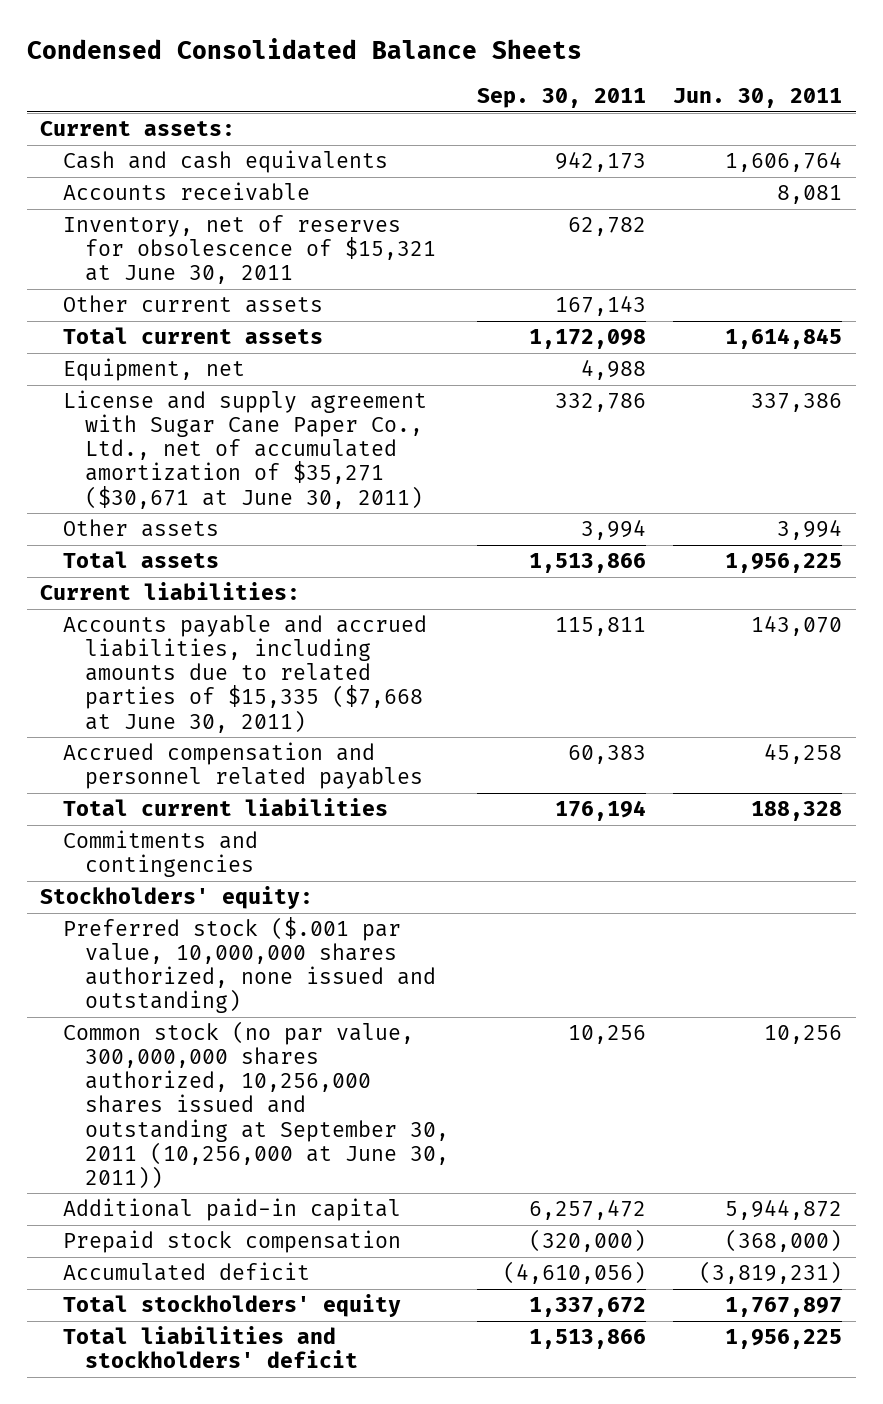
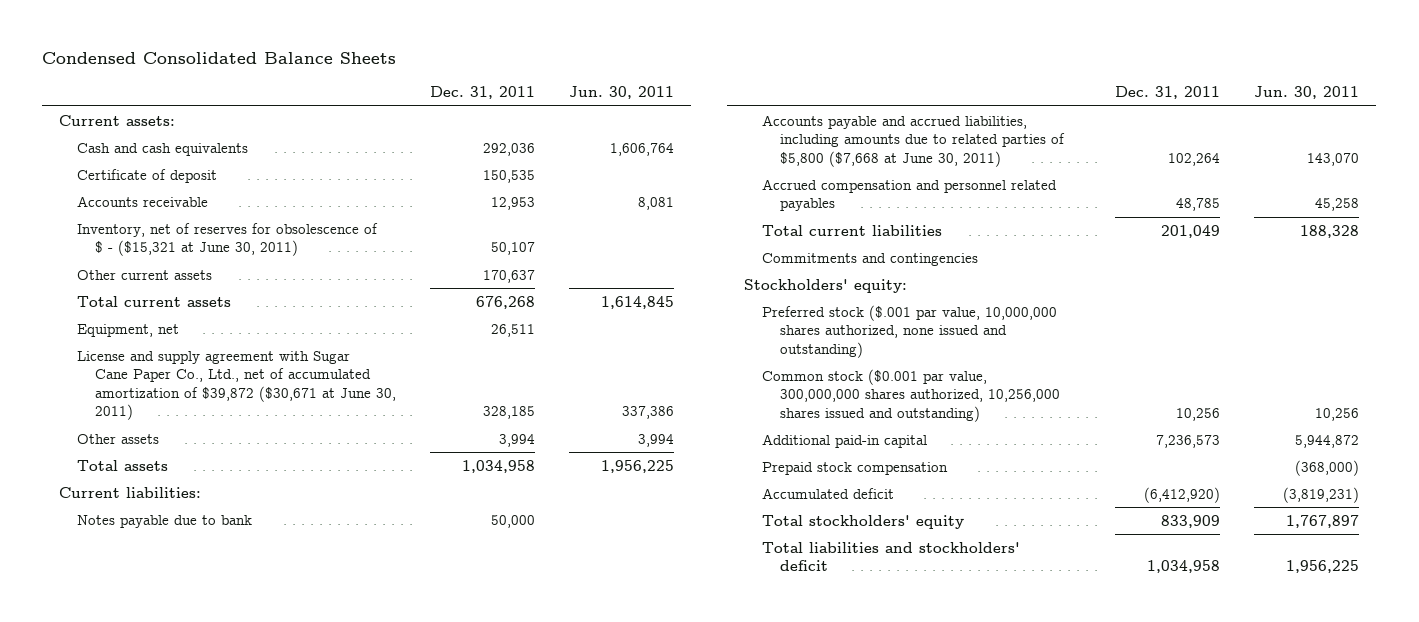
[476,88,646,109] Sep. 30, 2011 -> none
none -> [430,86,536,100] Dec. 31, 2011
none -> [77,168,218,183] Certificate of deposit
[62,215,437,285] Inventory, net of reserves for obsolescence of $15,321 at June 30, 2011 -> [77,222,379,257] Inventory, net of reserves for obsolescence of $ - ($15,321 at June 30, 2011)
[62,390,427,509] License and supply agreement with Sugar Cane Paper Co., Ltd., net of accumulated amortization of $35,271 ($30,671 at June 30, 2011) -> [77,350,397,421] License and supply agreement with Sugar Cane Paper Co., Ltd., net of accumulated amortization of $39,872 ($30,671 at June 30, 2011)
none -> [77,514,253,528] Notes payable due to bank
[62,615,427,733] Accounts payable and accrued liabilities, including amounts due to related parties of $15,335 ($7,668 at June 30, 2011) -> [762,114,1066,167] Accounts payable and accrued liabilities, including amounts due to related parties of $5,800 ($7,668 at June 30, 2011)
[62,1021,450,1189] Common stock (no par value, 300,000,000 shares authorized, 10,256,000 shares issued and outstanding at September 30, 2011 (10,256,000 at June 30, 2011)) -> [762,368,1061,422] Common stock ($0.001 par value, 300,000,000 shares authorized, 10,256,000 shares issued and outstanding)

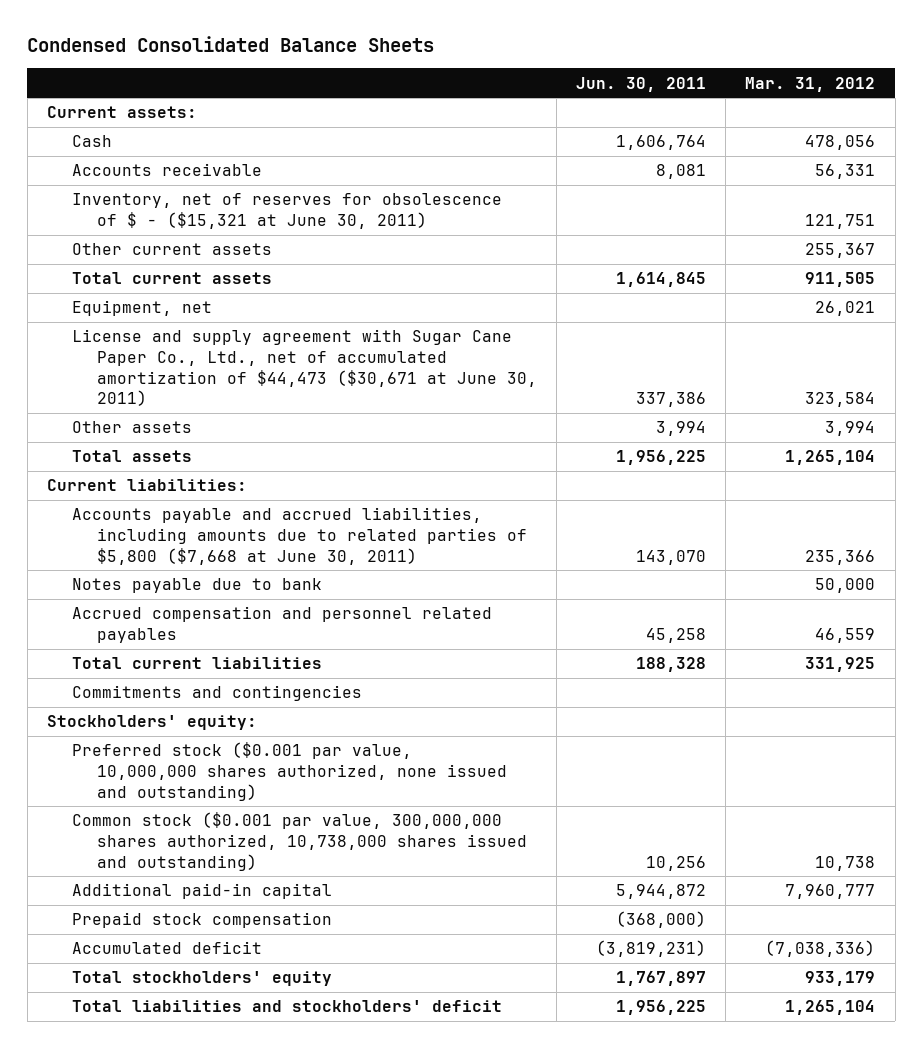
[430,86,536,100] Dec. 31, 2011 -> none
none -> [745,76,876,92] Mar. 31, 2012
[77,168,218,183] Certificate of deposit -> none
[77,142,249,156] Cash and cash equivalents -> [71,135,112,148] Cash
[77,350,397,421] License and supply agreement with Sugar Cane Paper Co., Ltd., net of accumulated amortization of $39,872 ($30,671 at June 30, 2011) -> [71,329,537,407] License and supply agreement with Sugar Cane Paper Co., Ltd., net of accumulated amortization of $44,473 ($30,671 at June 30, 2011)
[77,514,253,528] Notes payable due to bank -> [71,578,322,594] Notes payable due to bank
[762,304,1058,358] Preferred stock ($.001 par value, 10,000,000 shares authorized, none issued and outstanding) -> [71,742,507,801] Preferred stock ($0.001 par value, 10,000,000 shares authorized, none issued and outstanding)
[762,368,1061,422] Common stock ($0.001 par value, 300,000,000 shares authorized, 10,256,000 shares issued and outstanding) -> [71,812,527,871] Common stock ($0.001 par value, 300,000,000 shares authorized, 10,738,000 shares issued and outstanding)

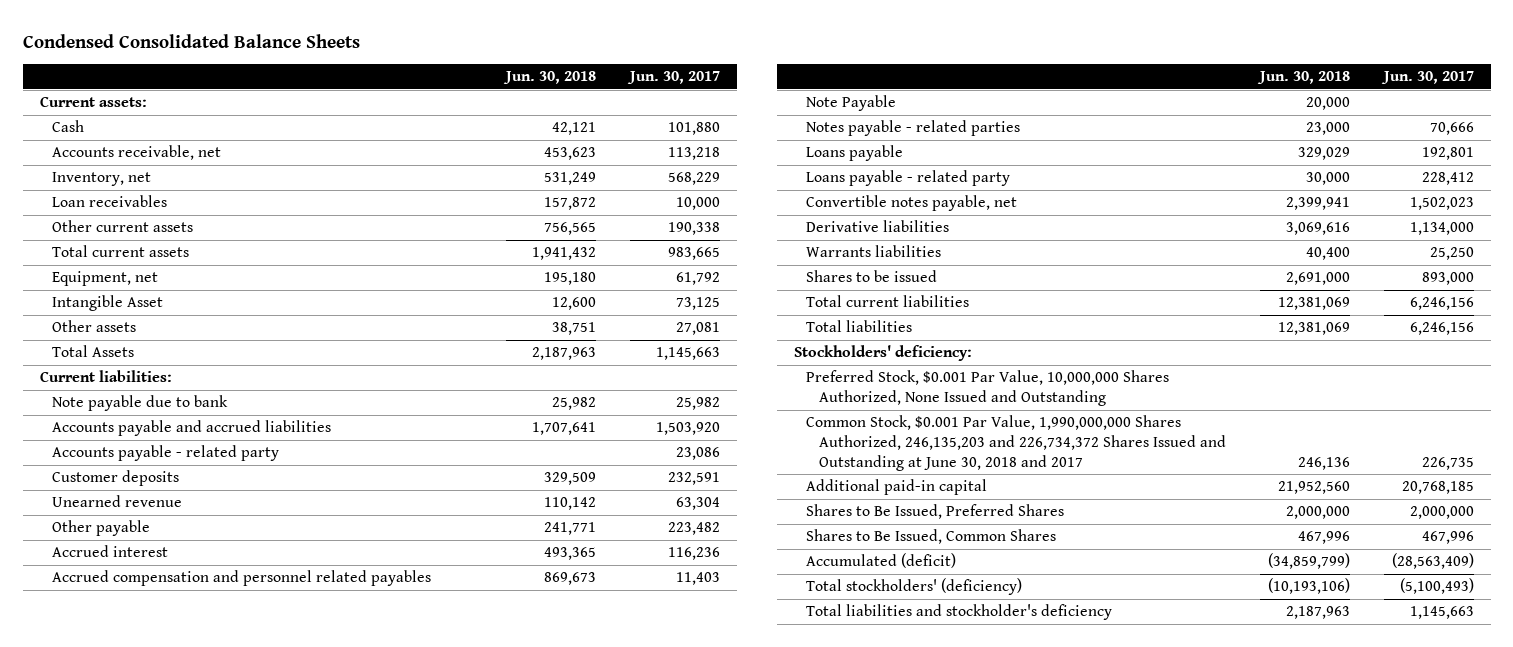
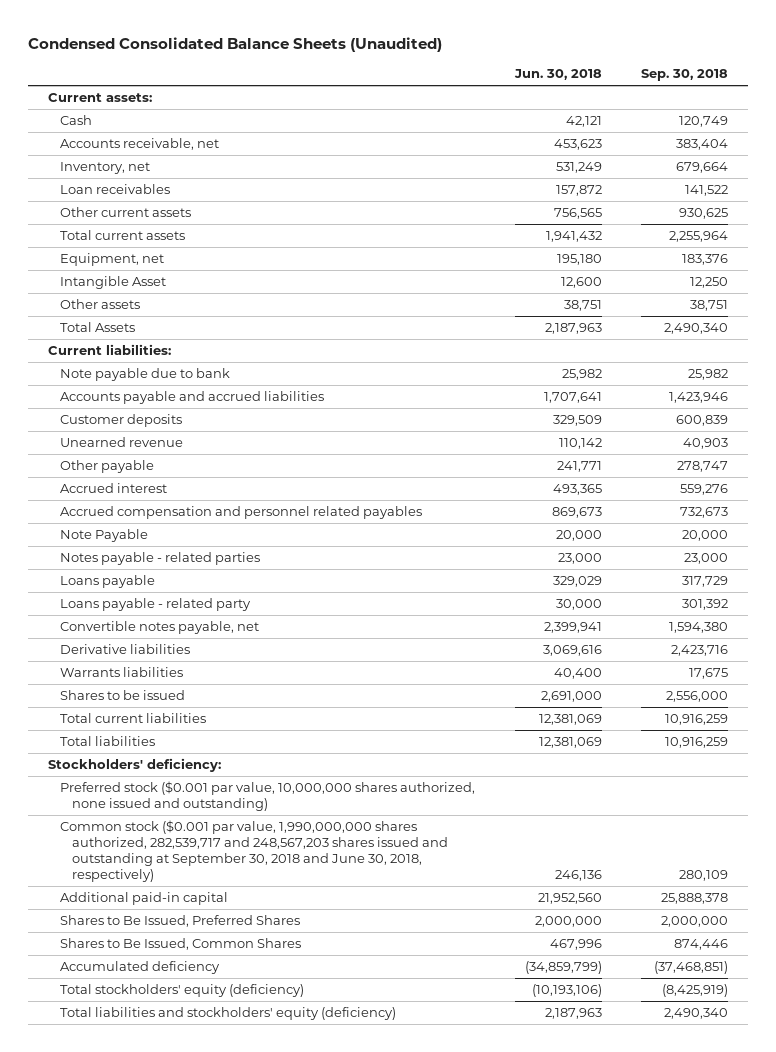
[22,33,360,48] Condensed Consolidated Balance Sheets -> [28,36,443,52] Condensed Consolidated Balance Sheets (Unaudited)
[626,71,720,85] Jun. 30, 2017 -> none
none -> [641,69,729,82] Sep. 30, 2018
[52,445,280,462] Accounts payable - related party -> none
[806,370,1170,407] Preferred Stock, $0.001 Par Value, 10,000,000 Shares Authorized, None Issued and Outstanding -> [60,781,476,812] Preferred stock ($0.001 par value, 10,000,000 shares authorized, none issued and outstanding)
[806,415,1226,471] Common Stock, $0.001 Par Value, 1,990,000,000 Shares Authorized, 246,135,203 and 226,734,372 Shares Issued and Outstanding at June 30, 2018 and 2017 -> [60,820,449,883] Common stock ($0.001 par value, 1,990,000,000 shares authorized, 282,539,717 and 248,567,203 shares issued and outstanding at September 30, 2018 and June 30, 2018, respectively)
[806,553,957,569] Accumulated (deficit) -> [60,961,221,975] Accumulated deficiency
[806,578,1023,596] Total stockholders' (deficiency) -> [60,984,305,998] Total stockholders' equity (deficiency)
[806,604,1113,621] Total liabilities and stockholder's deficiency -> [60,1007,397,1021] Total liabilities and stockholders' equity (deficiency)

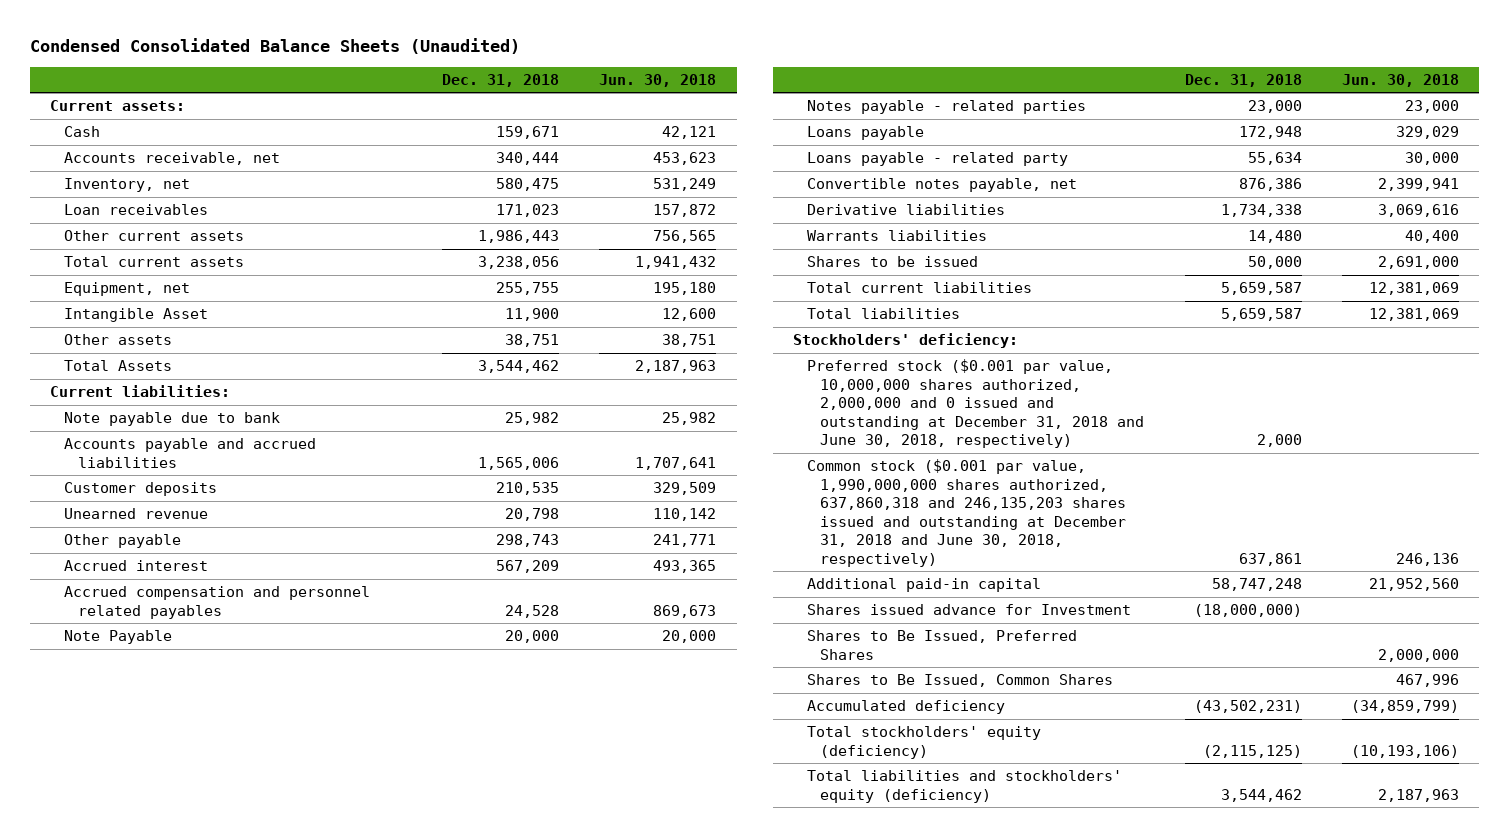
[641,69,729,82] Sep. 30, 2018 -> none
none -> [442,73,560,87] Dec. 31, 2018
[60,781,476,812] Preferred stock ($0.001 par value, 10,000,000 shares authorized, none issued and outstanding) -> [806,359,1145,449] Preferred stock ($0.001 par value, 10,000,000 shares authorized, 2,000,000 and 0 issued and outstanding at December 31, 2018 and June 30, 2018, respectively)
[60,820,449,883] Common stock ($0.001 par value, 1,990,000,000 shares authorized, 282,539,717 and 248,567,203 shares issued and outstanding at September 30, 2018 and June 30, 2018, respectively) -> [806,459,1127,567] Common stock ($0.001 par value, 1,990,000,000 shares authorized, 637,860,318 and 246,135,203 shares issued and outstanding at December 31, 2018 and June 30, 2018, respectively)
none -> [806,604,1131,616] Shares issued advance for Investment

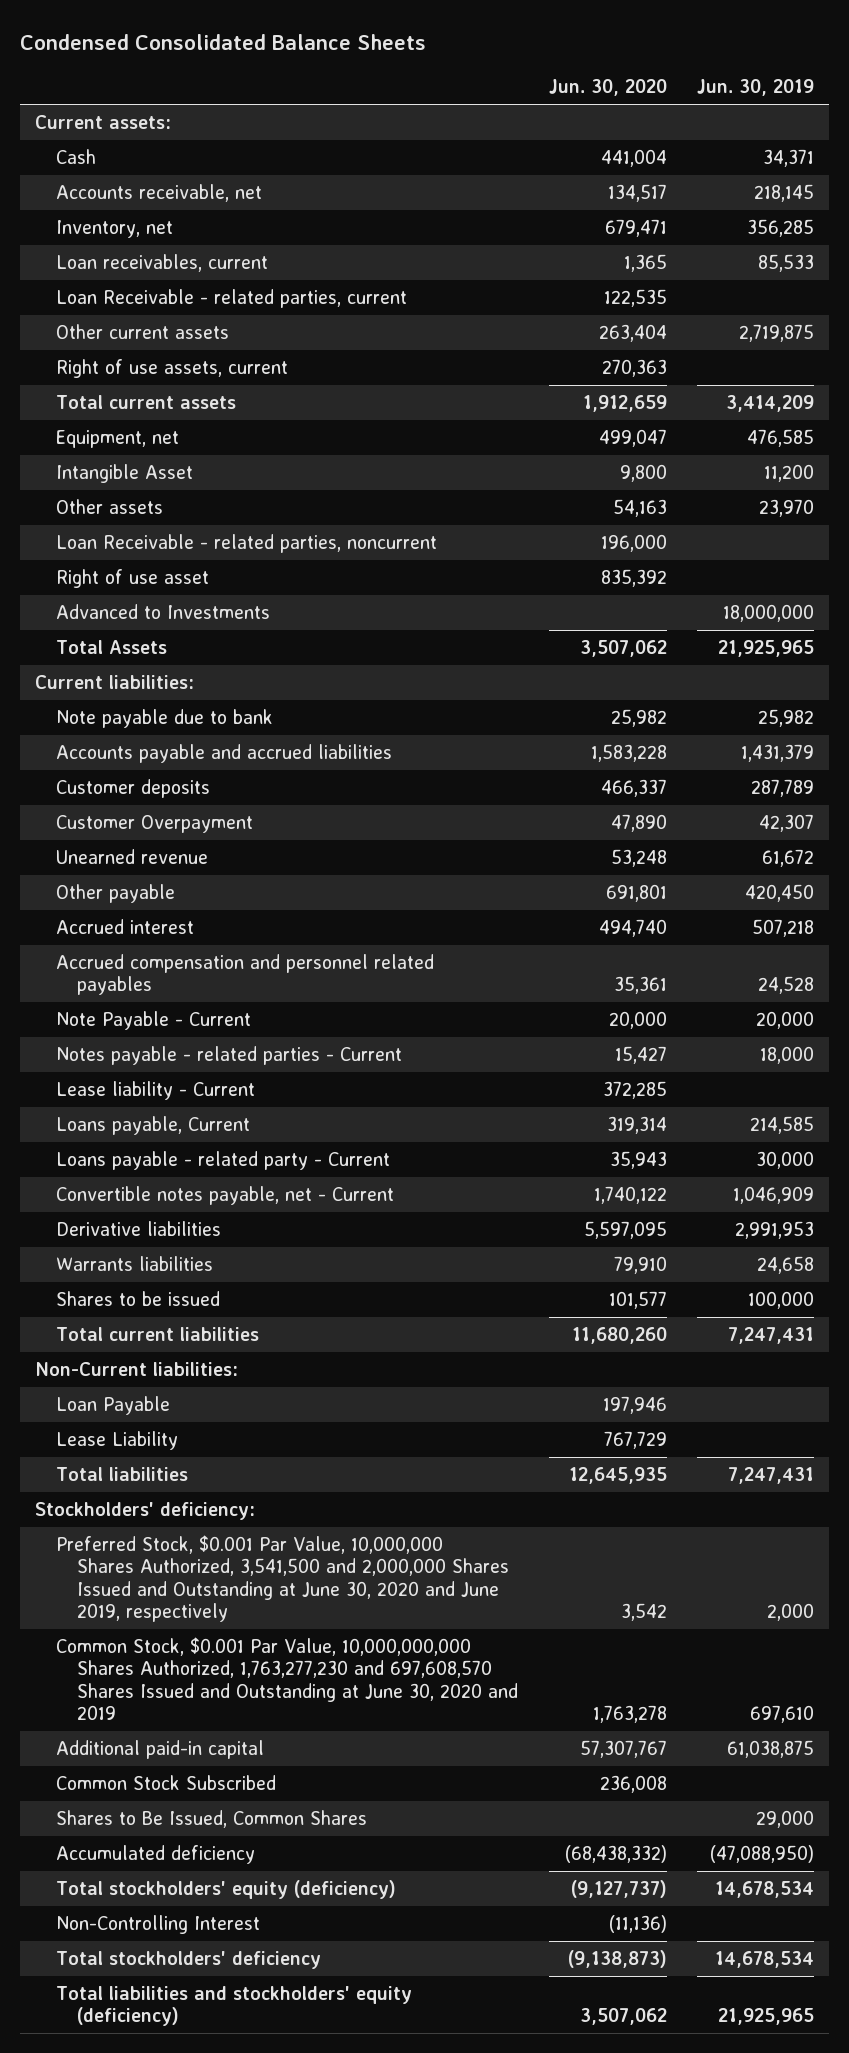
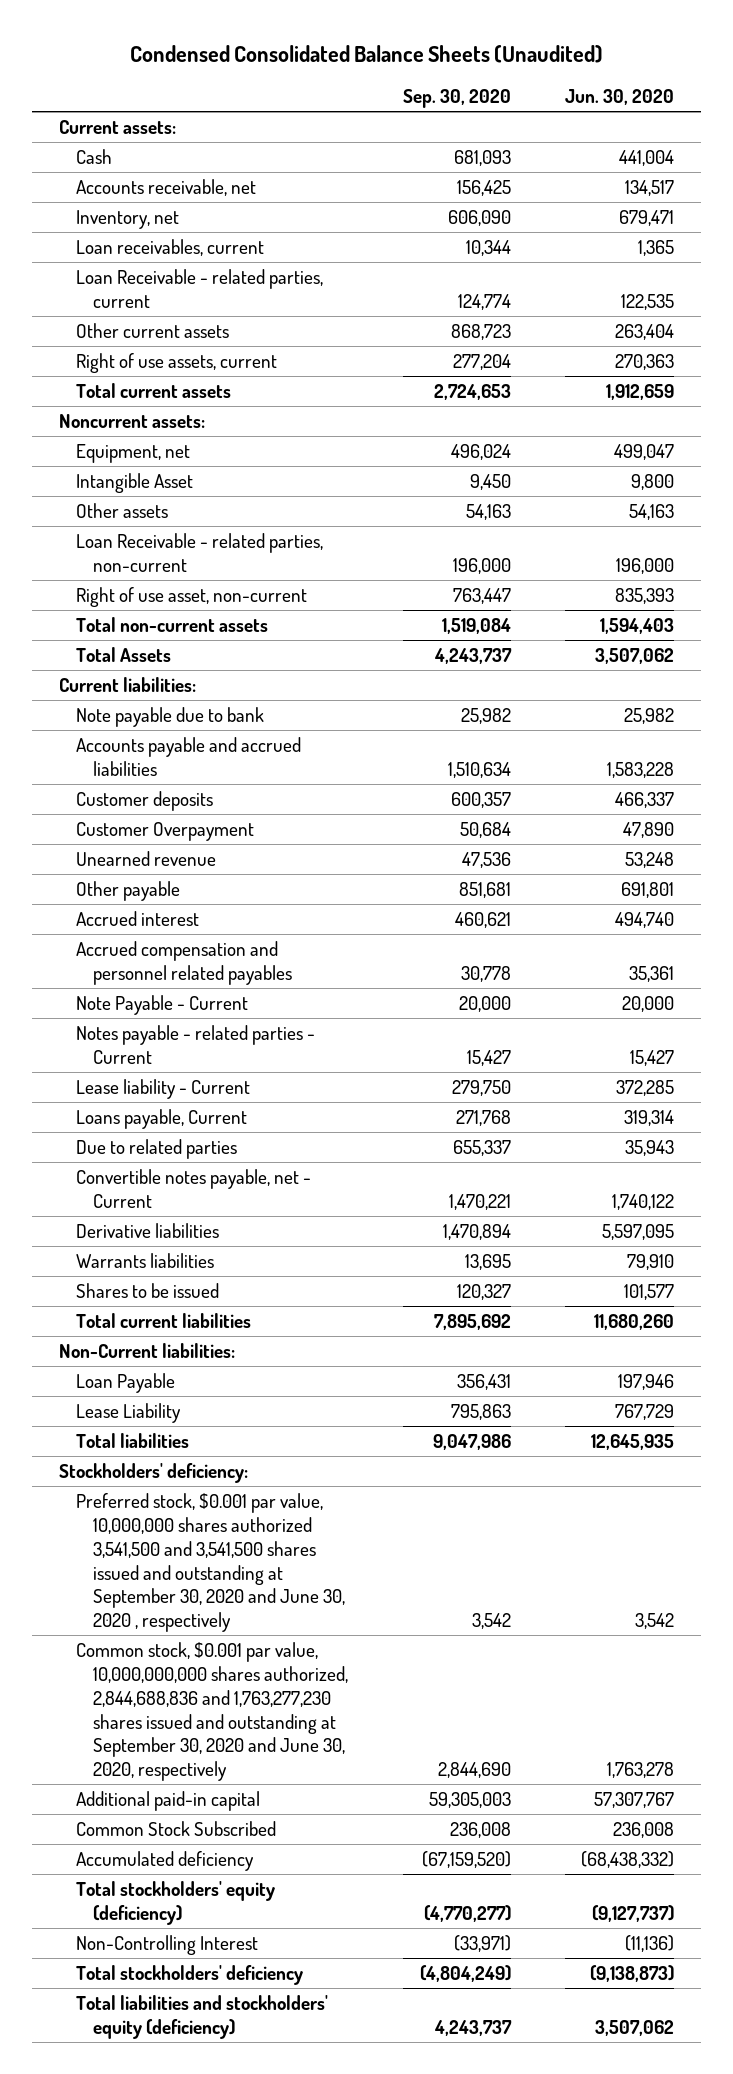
[20,33,427,50] Condensed Consolidated Balance Sheets -> [129,45,603,64] Condensed Consolidated Balance Sheets (Unaudited)
[696,79,814,97] Jun. 30, 2019 -> none
none -> [402,89,511,109] Sep. 30, 2020
none -> [59,414,206,429] Noncurrent assets:
[56,603,271,619] Advanced to Investments -> none
[56,533,438,553] Loan Receivable - related parties, noncurrent -> [76,533,324,572] Loan Receivable - related parties, non-current
[56,568,210,588] Right of use asset -> [76,587,308,608] Right of use asset, non-current
[600,568,667,587] 835,392 -> [614,588,674,605] 835,393
none -> [76,617,269,633] Total non-current assets
[56,1150,391,1170] Loans payable - related party - Current -> [76,1139,238,1160] Due to related parties
[56,1534,510,1623] Preferred Stock, $0.001 Par Value, 10,000,000 Shares Authorized, 3,541,500 and 2,000,000 Shares Issued and Outstanding at June 30, 2020 and June 2019, respectively -> [76,1493,346,1633] Preferred stock, $0.001 par value, 10,000,000 shares authorized 3,541,500 and 3,541,500 shares issued and outstanding at September 30, 2020 and June 30, 2020 , respectively
[56,1636,519,1721] Common Stock, $0.001 Par Value, 10,000,000,000 Shares Authorized, 1,763,277,230 and 697,608,570 Shares Issued and Outstanding at June 30, 2020 and 2019 -> [76,1642,349,1782] Common stock, $0.001 par value, 10,000,000,000 shares authorized, 2,844,688,836 and 1,763,277,230 shares issued and outstanding at September 30, 2020 and June 30, 2020, respectively
[56,1809,368,1828] Shares to Be Issued, Common Shares -> none

